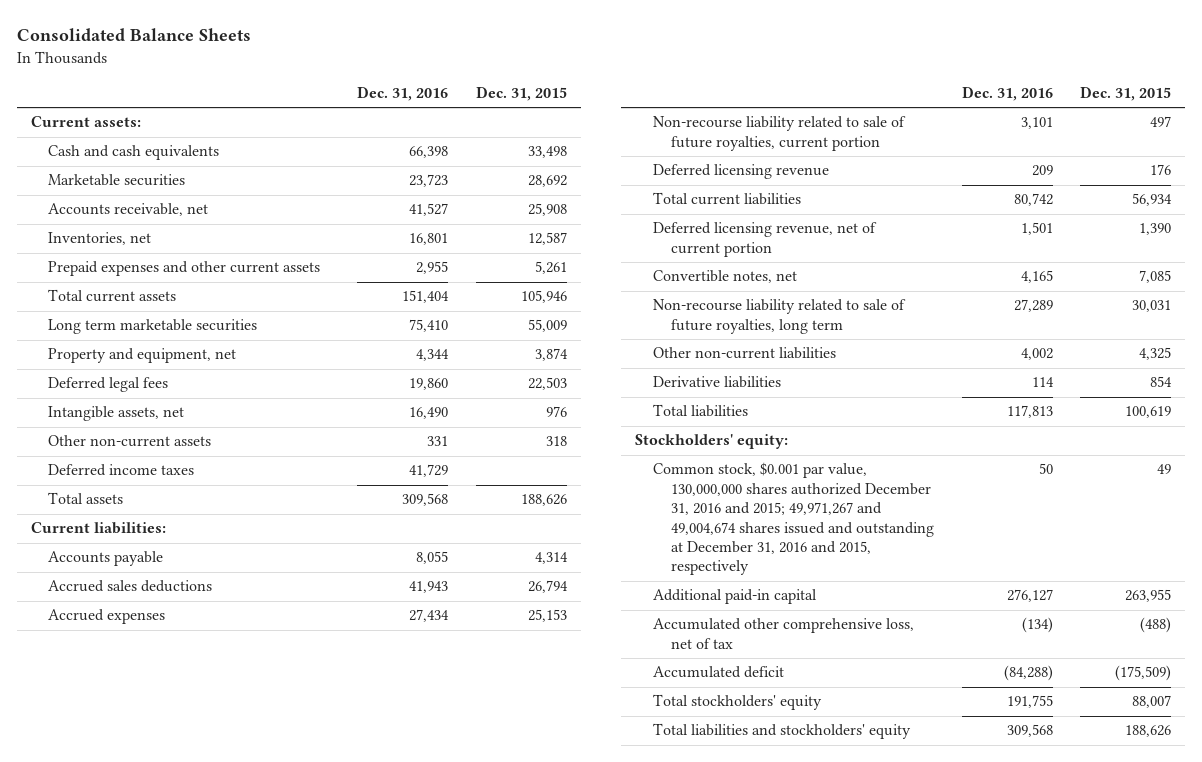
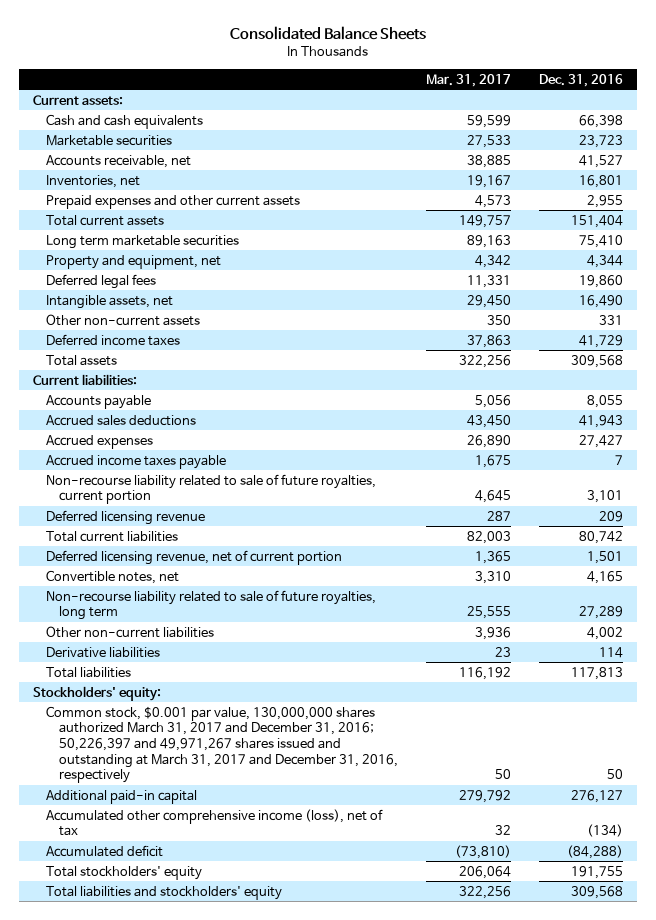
[476,85,568,101] Dec. 31, 2015 -> none
none -> [426,73,512,87] Mar. 31, 2017
[409,609,450,623] 27,434 -> [578,434,623,448] 27,427
none -> [46,454,227,469] Accrued income taxes payable
[652,462,934,576] Common stock, $0.001 par value, 130,000,000 shares authorized December 31, 2016 and 2015; 49,971,267 and 49,004,674 shares issued and outstanding at December 31, 2016 and 2015, respectively -> [46,705,399,784] Common stock, $0.001 par value, 130,000,000 shares authorized March 31, 2017 and December 31, 2016; 50,226,397 and 49,971,267 shares issued and outstanding at March 31, 2017 and December 31, 2016, respectively
[652,618,914,649] Accumulated other comprehensive loss, net of tax -> [46,808,384,837] Accumulated other comprehensive income (loss), net of tax

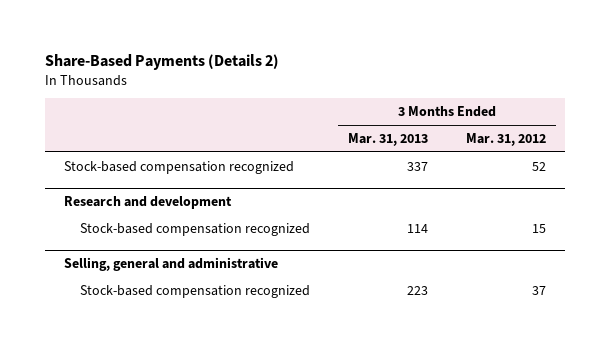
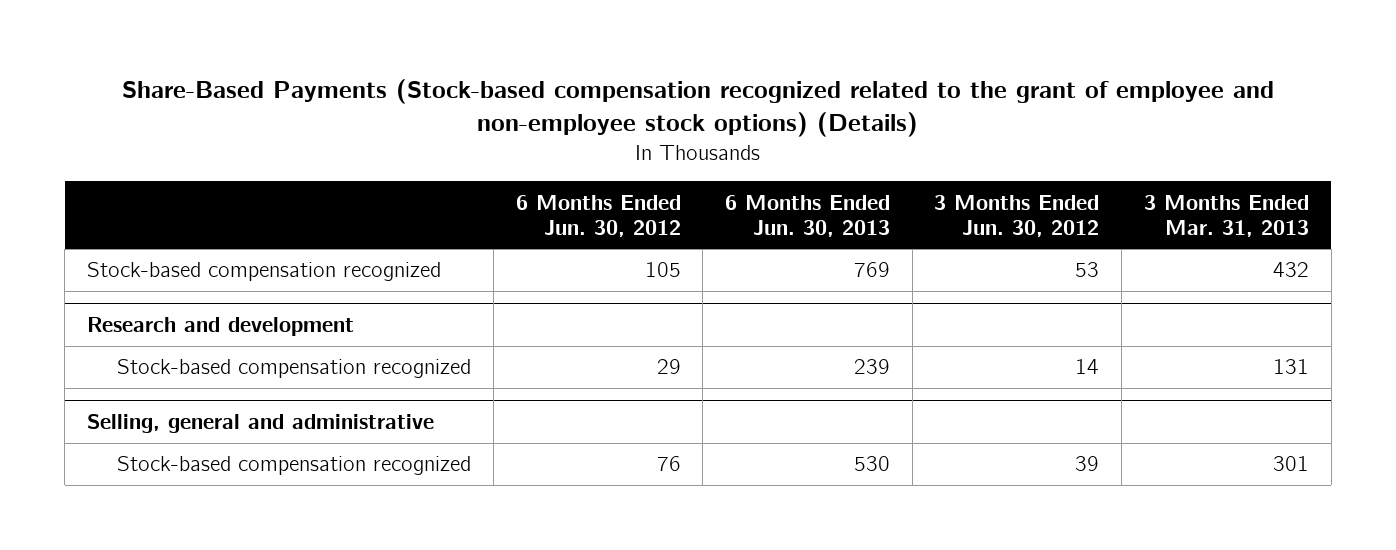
[44,54,279,71] Share-Based Payments (Details 2) -> [121,78,1274,138] Share-Based Payments (Stock-based compensation recognized related to the grant of employee and non-employee stock options) (Details)
[466,132,547,146] Mar. 31, 2012 -> none
none -> [515,194,681,237] 6 Months Ended Jun. 30, 2012
none -> [725,194,891,237] 6 Months Ended Jun. 30, 2013
none -> [934,194,1100,237] 3 Months Ended Jun. 30, 2012
[407,161,429,171] 337 -> [1272,262,1309,278] 432
[407,223,429,233] 114 -> [1272,359,1309,375] 131
[407,285,429,295] 223 -> [1272,456,1309,472] 301

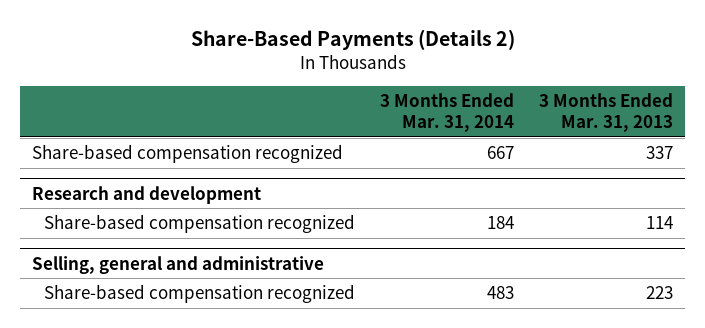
[121,78,1274,138] Share-Based Payments (Stock-based compensation recognized related to the grant of employee and non-employee stock options) (Details) -> [190,29,515,51] Share-Based Payments (Details 2)
[515,194,681,237] 6 Months Ended Jun. 30, 2012 -> none
[725,194,891,237] 6 Months Ended Jun. 30, 2013 -> none
[934,194,1100,237] 3 Months Ended Jun. 30, 2012 -> none
none -> [380,93,515,132] 3 Months Ended Mar. 31, 2014
[86,262,441,282] Stock-based compensation recognized -> [32,144,344,164] Share-based compensation recognized
[1272,262,1309,278] 432 -> [645,146,673,160] 337
[117,359,472,379] Stock-based compensation recognized -> [44,214,356,234] Share-based compensation recognized
[1272,359,1309,375] 131 -> [645,216,673,230] 114
[117,456,472,476] Stock-based compensation recognized -> [44,284,356,304] Share-based compensation recognized
[1272,456,1309,472] 301 -> [645,286,673,300] 223

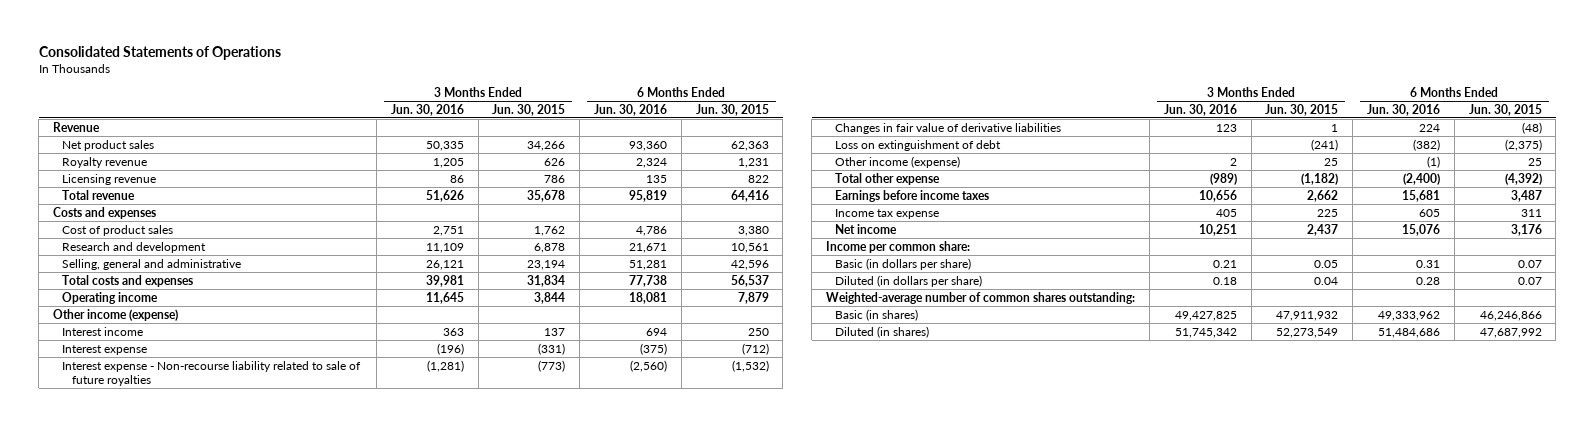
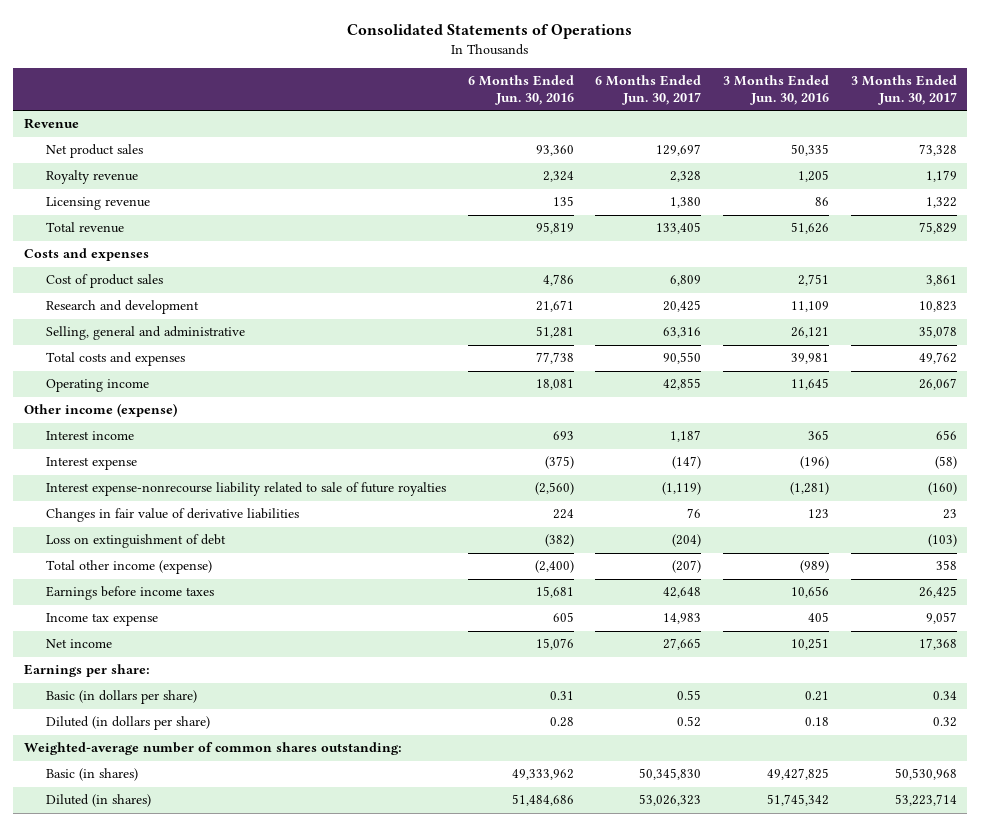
[492,103,566,116] Jun. 30, 2015 -> none
[695,103,769,116] Jun. 30, 2015 -> none
none -> [595,74,702,106] 6 Months Ended Jun. 30, 2017
none -> [850,74,957,106] 3 Months Ended Jun. 30, 2017
[442,327,464,336] 363 -> [807,430,829,441] 365
[645,327,667,336] 694 -> [552,431,574,441] 693
[62,360,362,386] Interest expense - Non-recourse liability related to sale of future royalties -> [46,482,447,497] Interest expense-nonrecourse liability related to sale of future royalties
[835,155,961,168] Other income (expense) -> none
[835,172,941,185] Total other expense -> [46,560,213,575] Total other income (expense)
[826,240,971,253] Income per common share: -> [23,664,150,678] Earnings per share:

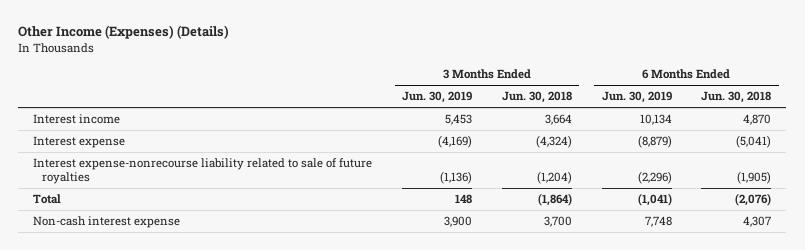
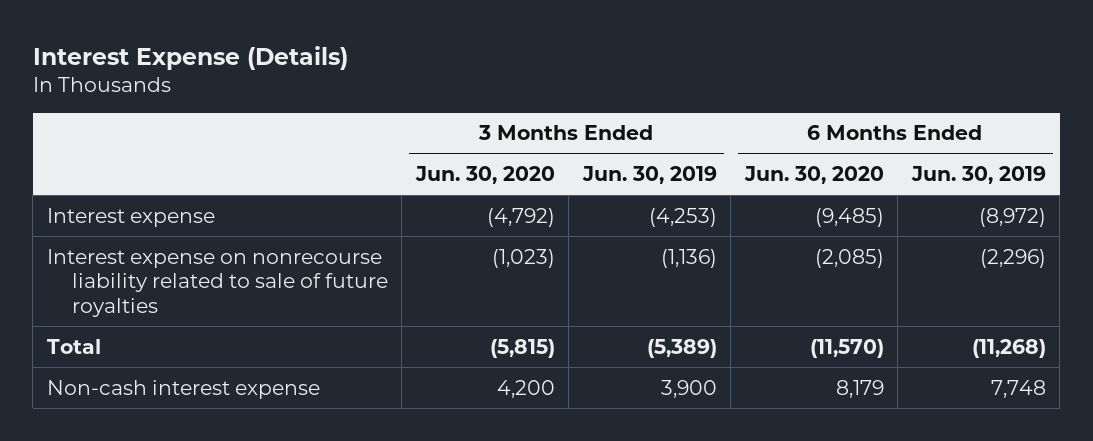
[18,25,230,40] Other Income (Expenses) (Details) -> [32,45,348,70] Interest Expense (Details)
[501,91,572,104] Jun. 30, 2018 -> none
[701,91,772,104] Jun. 30, 2018 -> none
none -> [414,166,555,185] Jun. 30, 2020
none -> [743,166,884,185] Jun. 30, 2020
[33,114,121,125] Interest income -> none
[437,135,472,149] (4,169) -> [648,207,717,227] (4,253)
[637,135,672,149] (8,879) -> [978,207,1046,227] (8,972)
[33,158,373,185] Interest expense-nonrecourse liability related to sale of future royalties -> [46,248,388,317] Interest expense on nonrecourse liability related to sale of future royalties
[454,194,472,205] 148 -> [646,338,717,358] (5,389)
[637,193,672,207] (1,041) -> [971,338,1046,358] (11,268)

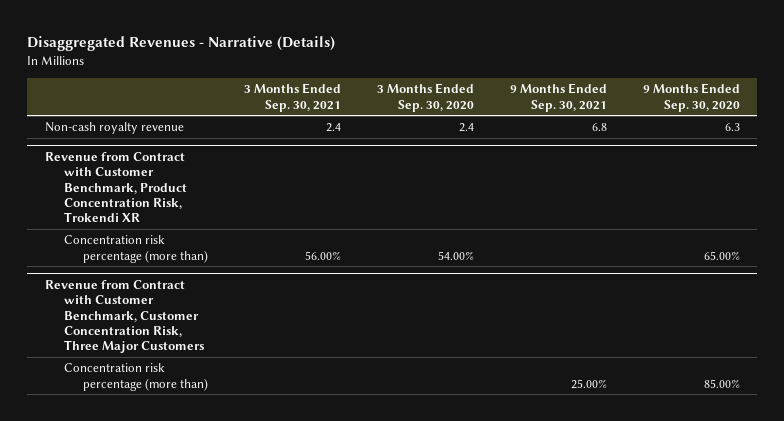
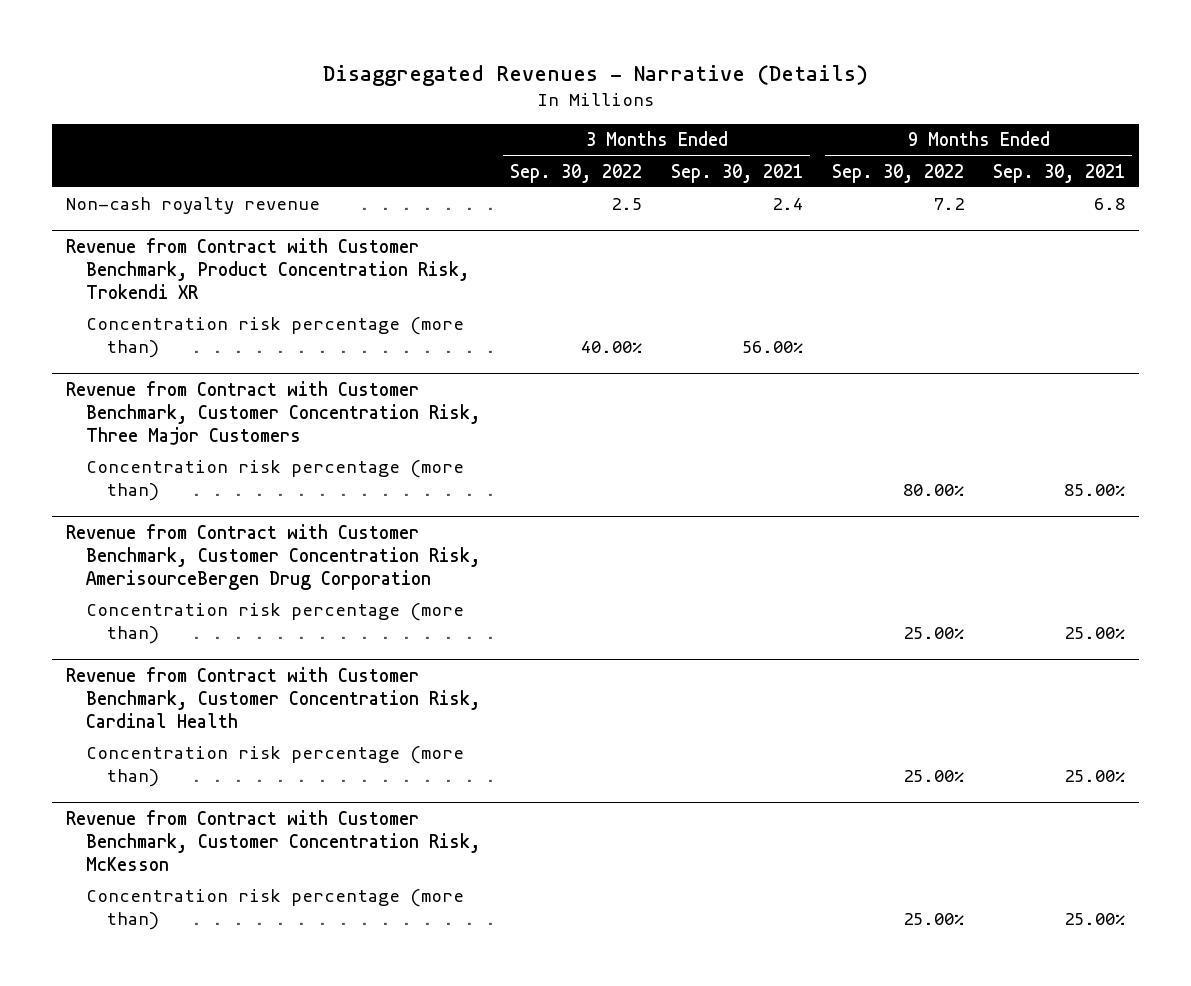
[376,83,474,112] 3 Months Ended Sep. 30, 2020 -> none
[642,83,740,112] 9 Months Ended Sep. 30, 2020 -> none
none -> [510,163,643,183] Sep. 30, 2022
none -> [832,163,965,183] Sep. 30, 2022
none -> [86,459,465,502] Concentration risk percentage (more than)
none -> [66,523,482,590] Revenue from Contract with Customer Benchmark, Customer Concentration Risk, AmerisourceBergen Drug Corporation
none -> [66,666,482,728] Revenue from Contract with Customer Benchmark, Customer Concentration Risk, Cardinal Health
none -> [86,745,465,788] Concentration risk percentage (more than)
none -> [66,809,482,871] Revenue from Contract with Customer Benchmark, Customer Concentration Risk, McKesson
none -> [86,888,465,931] Concentration risk percentage (more than)

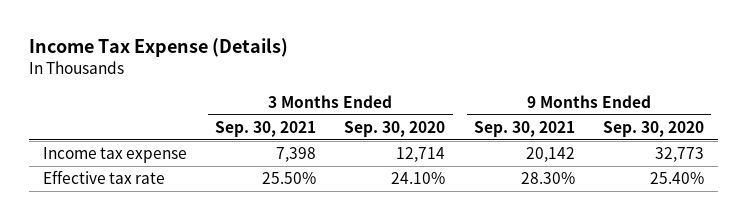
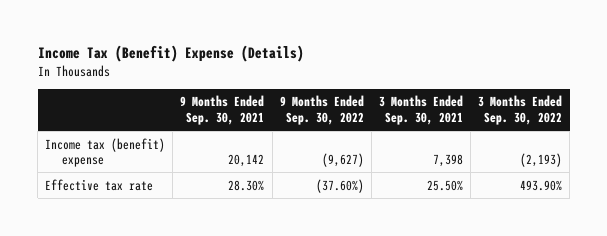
[28,37,288,57] Income Tax Expense (Details) -> [37,45,304,63] Income Tax (Benefit) Expense (Details)
[344,121,446,138] Sep. 30, 2020 -> none
[603,121,705,138] Sep. 30, 2020 -> none
none -> [279,95,364,125] 9 Months Ended Sep. 30, 2022
none -> [477,95,562,125] 3 Months Ended Sep. 30, 2022
[42,147,187,164] Income tax expense -> [45,137,166,168] Income tax (benefit) expense

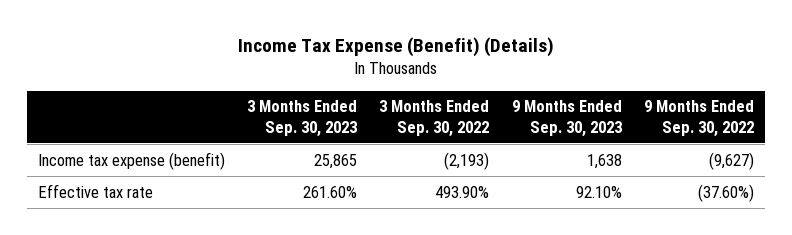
[37,45,304,63] Income Tax (Benefit) Expense (Details) -> [237,37,554,58] Income Tax Expense (Benefit) (Details)
[180,95,265,125] 9 Months Ended Sep. 30, 2021 -> none
[378,95,463,125] 3 Months Ended Sep. 30, 2021 -> none
none -> [247,100,358,137] 3 Months Ended Sep. 30, 2023
none -> [511,100,622,137] 9 Months Ended Sep. 30, 2023
[45,137,166,168] Income tax (benefit) expense -> [38,151,226,170] Income tax expense (benefit)

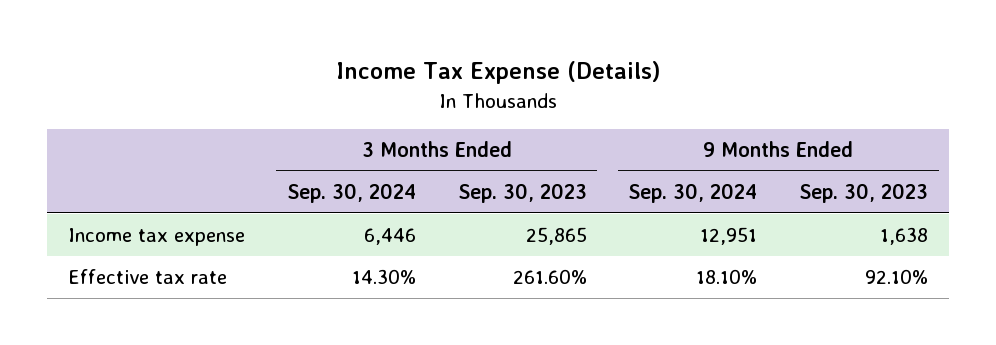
[237,37,554,58] Income Tax Expense (Benefit) (Details) -> [336,61,662,85] Income Tax Expense (Details)
[379,100,490,137] 3 Months Ended Sep. 30, 2022 -> none
[643,100,754,137] 9 Months Ended Sep. 30, 2022 -> none
none -> [286,182,416,203] Sep. 30, 2024
none -> [628,182,758,203] Sep. 30, 2024
[38,151,226,170] Income tax expense (benefit) -> [67,228,245,247] Income tax expense

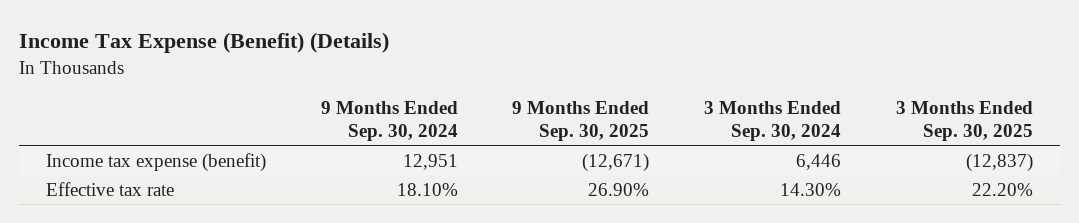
[336,61,662,85] Income Tax Expense (Details) -> [18,32,389,54] Income Tax Expense (Benefit) (Details)
[457,182,587,203] Sep. 30, 2023 -> none
[799,182,929,203] Sep. 30, 2023 -> none
none -> [512,101,650,141] 9 Months Ended Sep. 30, 2025
none -> [895,101,1033,141] 3 Months Ended Sep. 30, 2025
[67,228,245,247] Income tax expense -> [46,152,267,172] Income tax expense (benefit)

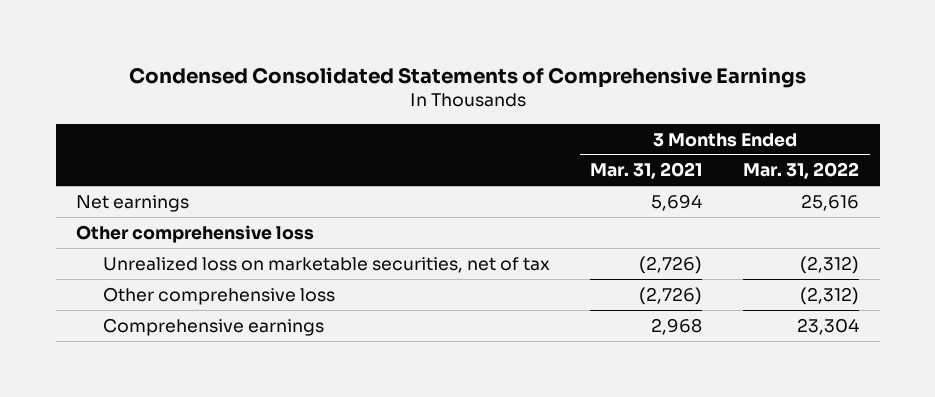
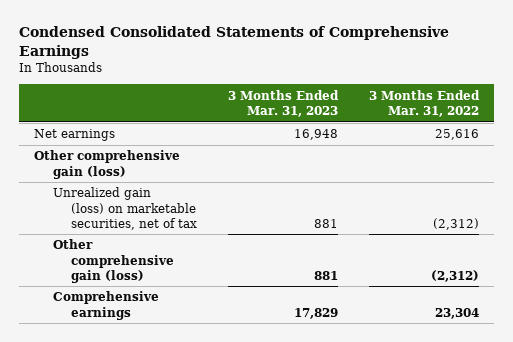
[590,162,703,180] Mar. 31, 2021 -> none
none -> [227,89,339,118] 3 Months Ended Mar. 31, 2023
[75,224,314,243] Other comprehensive loss -> [34,150,181,179] Other comprehensive gain (loss)
[102,256,550,273] Unrealized loss on marketable securities, net of tax -> [52,187,197,230] Unrealized gain (loss) on marketable securities, net of tax
[102,286,335,305] Other comprehensive loss -> [52,239,174,283] Other comprehensive gain (loss)

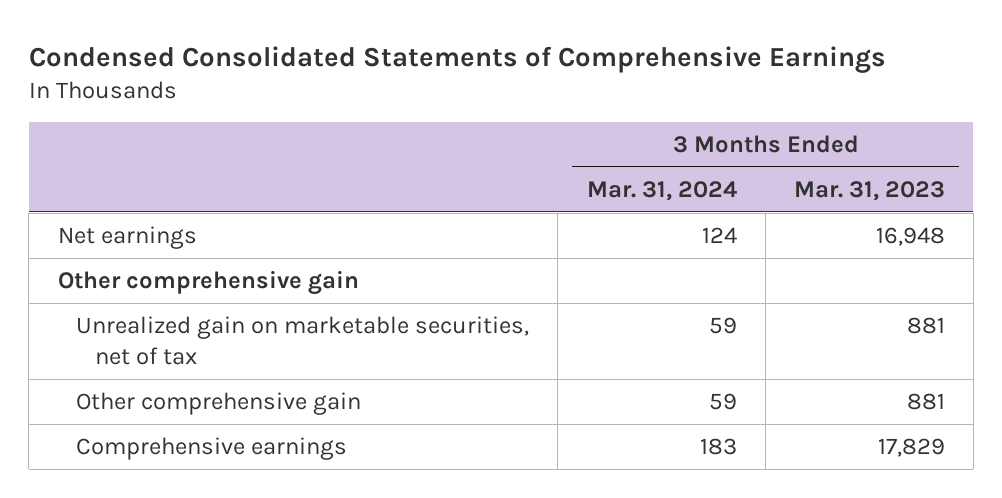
[368,89,480,118] 3 Months Ended Mar. 31, 2022 -> none
none -> [586,180,737,201] Mar. 31, 2024
[34,150,181,179] Other comprehensive gain (loss) -> [57,270,359,296] Other comprehensive gain
[52,187,197,230] Unrealized gain (loss) on marketable securities, net of tax -> [76,316,530,365] Unrealized gain on marketable securities, net of tax
[52,239,174,283] Other comprehensive gain (loss) -> [76,392,362,416] Other comprehensive gain

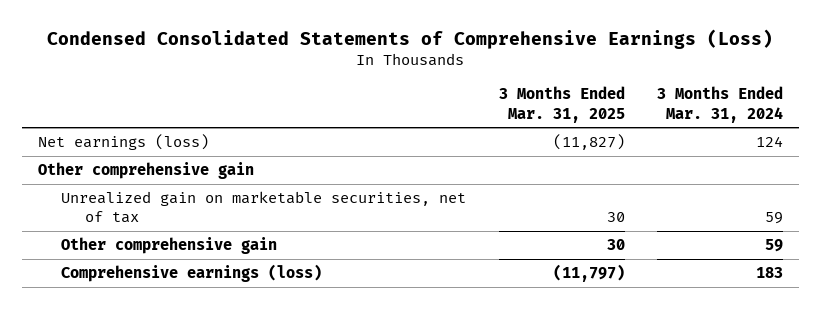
[28,45,886,73] Condensed Consolidated Statements of Comprehensive Earnings -> [47,28,774,49] Condensed Consolidated Statements of Comprehensive Earnings (Loss)
[793,180,945,201] Mar. 31, 2023 -> none
none -> [498,86,625,123] 3 Months Ended Mar. 31, 2025
[57,226,197,250] Net earnings -> [37,134,209,151] Net earnings (loss)
[76,437,348,461] Comprehensive earnings -> [61,264,323,283] Comprehensive earnings (loss)

